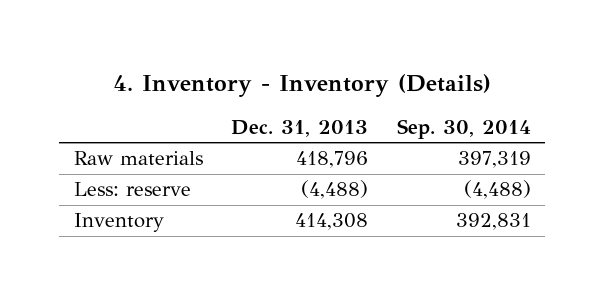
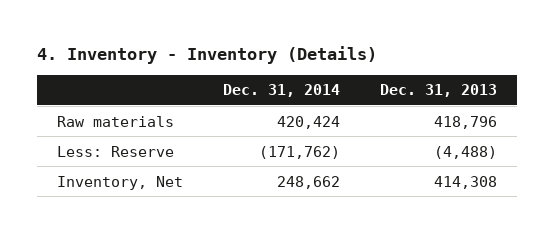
[396,119,531,140] Sep. 30, 2014 -> none
none -> [223,84,341,98] Dec. 31, 2014
[73,182,191,197] Less: reserve -> [57,145,175,157] Less: Reserve
[73,213,164,233] Inventory -> [57,175,184,190] Inventory, Net

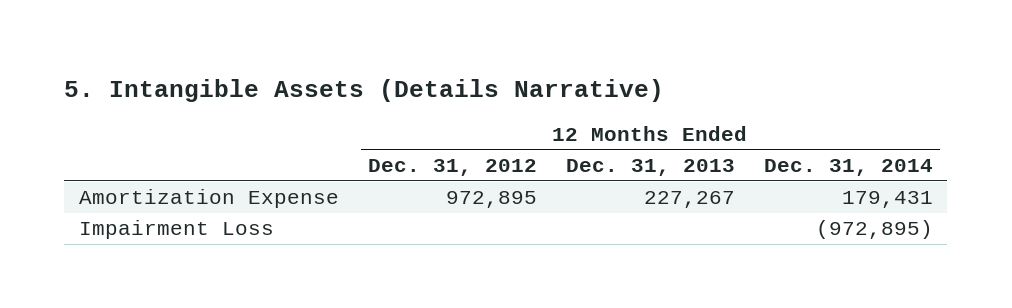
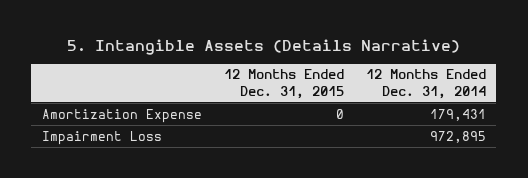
[367,159,537,177] Dec. 31, 2012 -> none
[565,159,735,177] Dec. 31, 2013 -> none
none -> [223,69,344,99] 12 Months Ended Dec. 31, 2015
[815,220,933,240] (972,895) -> [429,130,486,143] 972,895

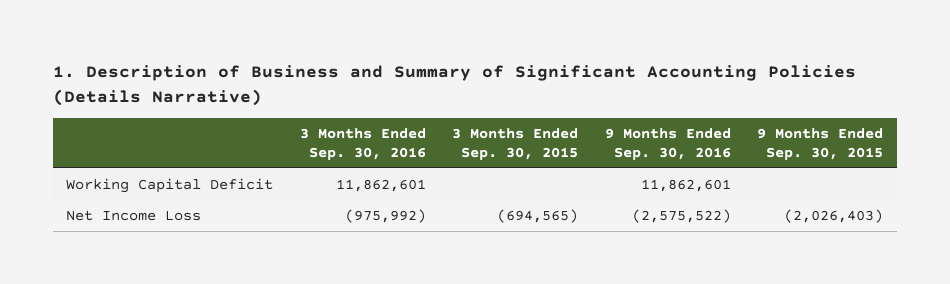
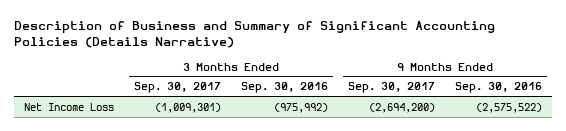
[53,65,857,106] 1. Description of Business and Summary of Significant Accounting Policies (Details Narrative) -> [13,21,495,49] Description of Business and Summary of Significant Accounting Policies (Details Narrative)
[452,127,579,160] 3 Months Ended Sep. 30, 2015 -> none
[757,127,884,160] 9 Months Ended Sep. 30, 2015 -> none
none -> [133,82,221,94] Sep. 30, 2017
none -> [347,82,435,94] Sep. 30, 2017
[66,177,274,193] Working Capital Deficit -> none

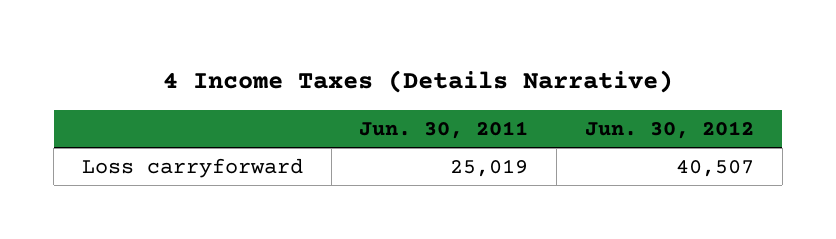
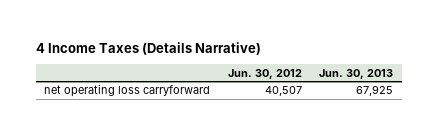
[359,120,529,139] Jun. 30, 2011 -> none
none -> [319,68,394,79] Jun. 30, 2013
[81,158,303,179] Loss carryforward -> [44,84,211,98] net operating loss carryforward

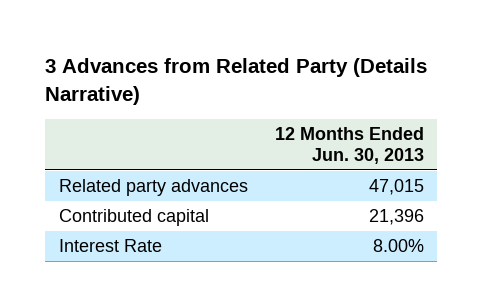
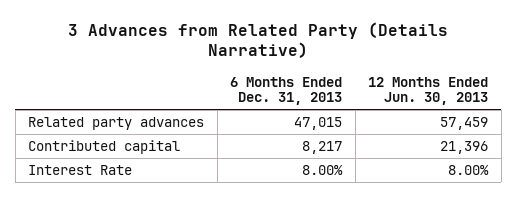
none -> [230,76,343,106] 6 Months Ended Dec. 31, 2013
[368,179,424,196] 47,015 -> [440,116,489,130] 57,459

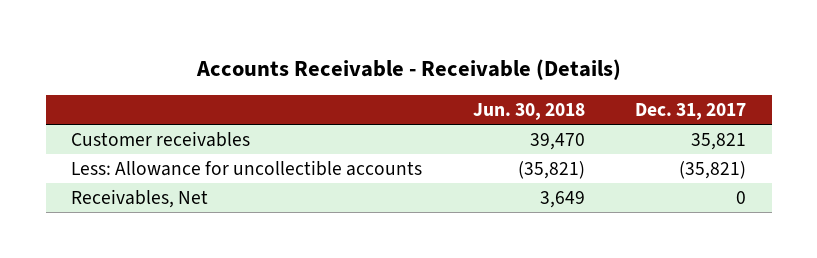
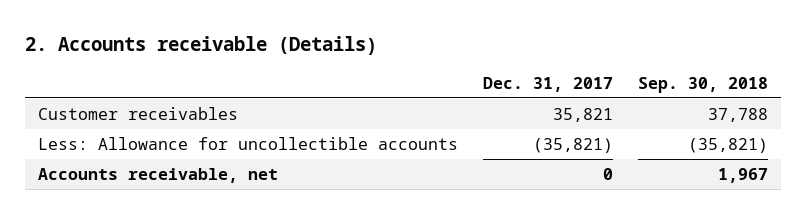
[195,58,621,80] Accounts Receivable - Receivable (Details) -> [25,36,378,56] 2. Accounts receivable (Details)
[472,103,585,121] Jun. 30, 2018 -> none
none -> [638,76,769,93] Sep. 30, 2018
[71,188,209,208] Receivables, Net -> none
none -> [37,167,278,183] Accounts receivable, net

